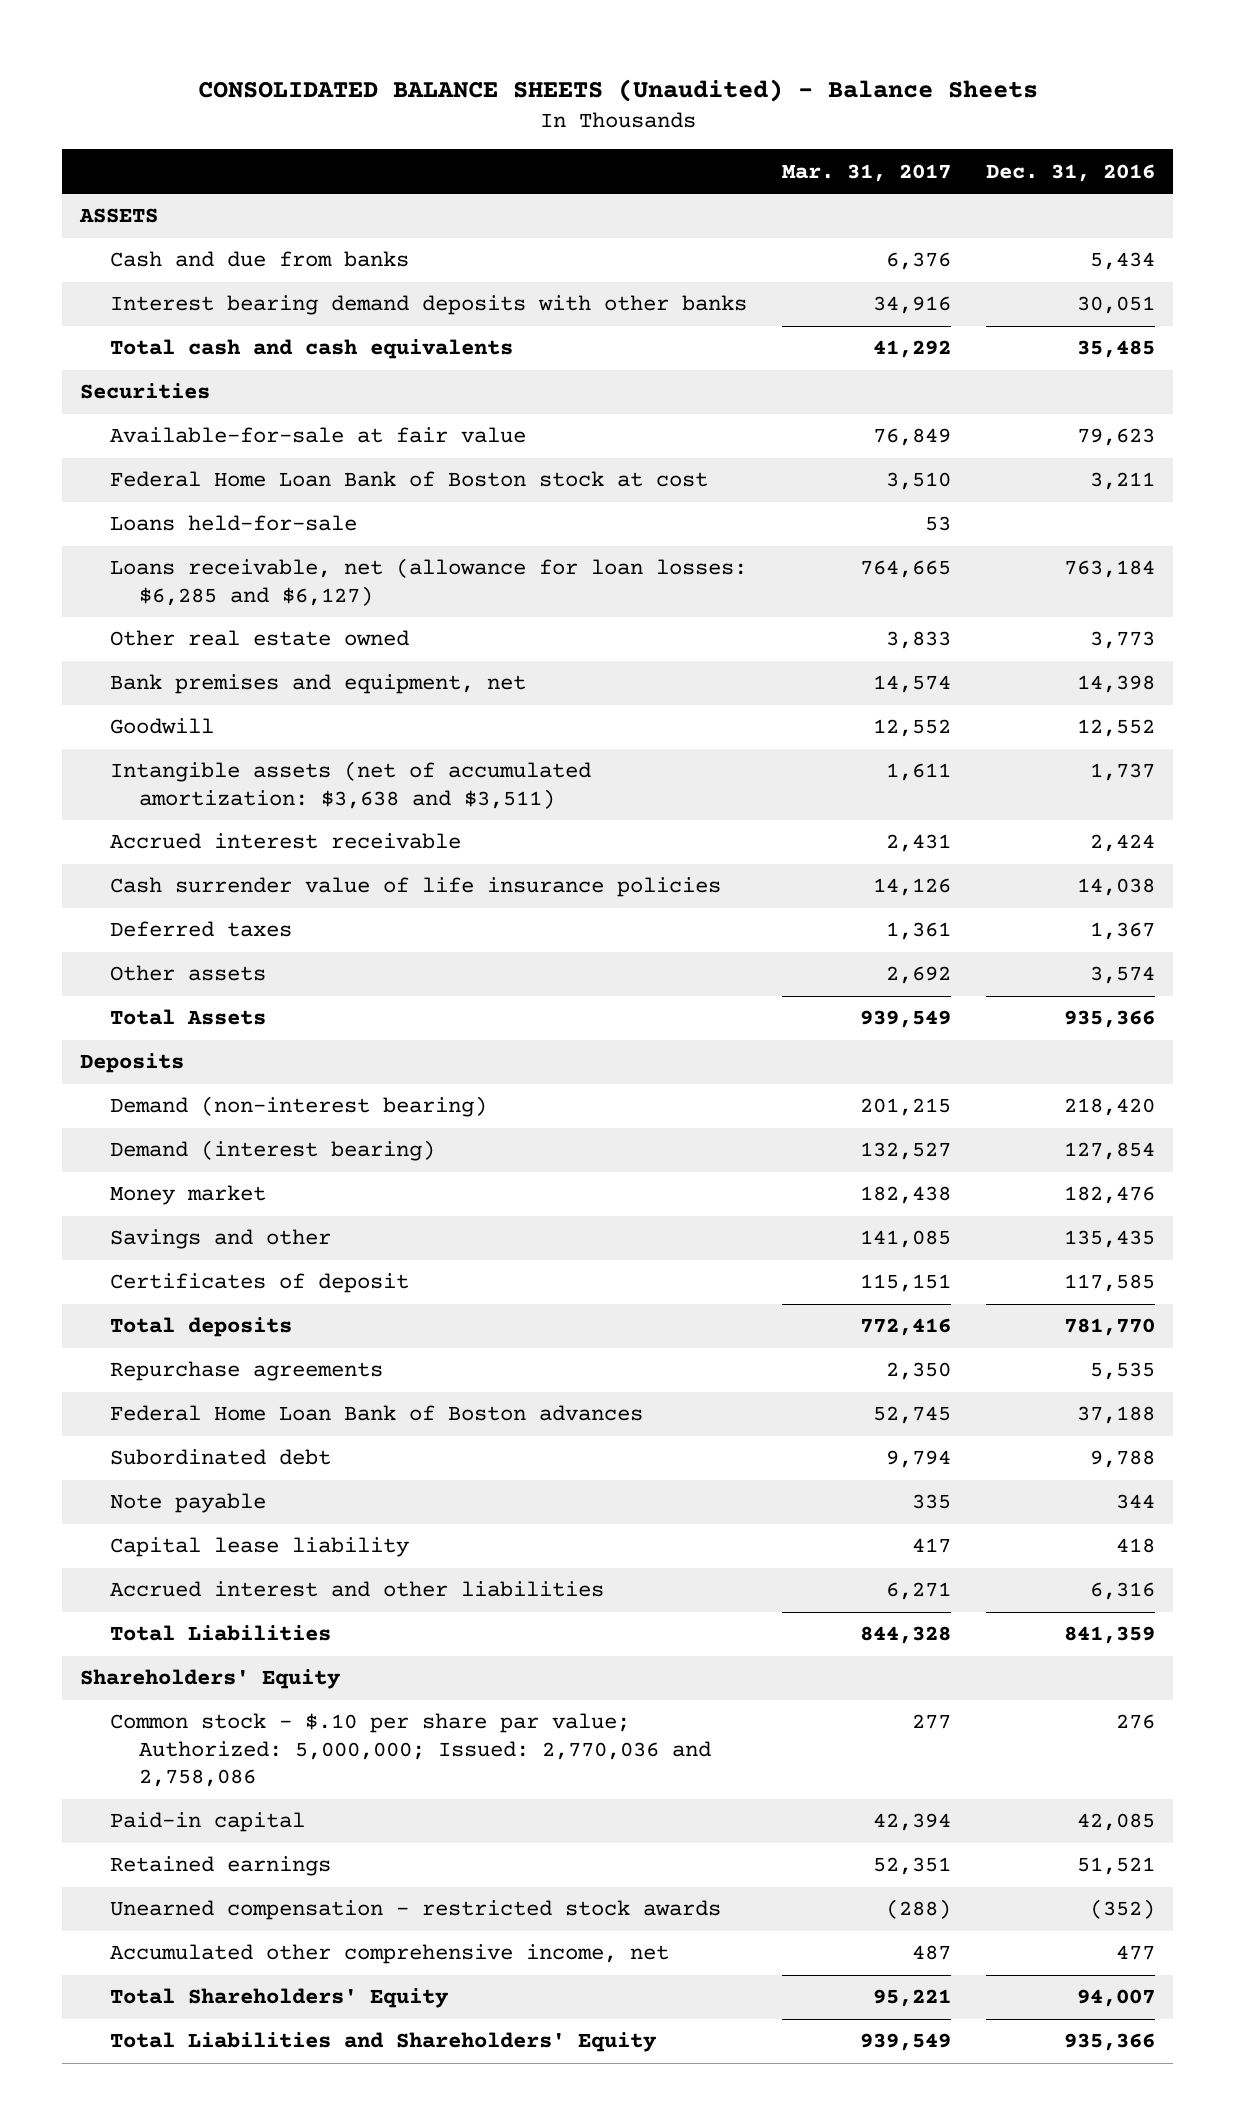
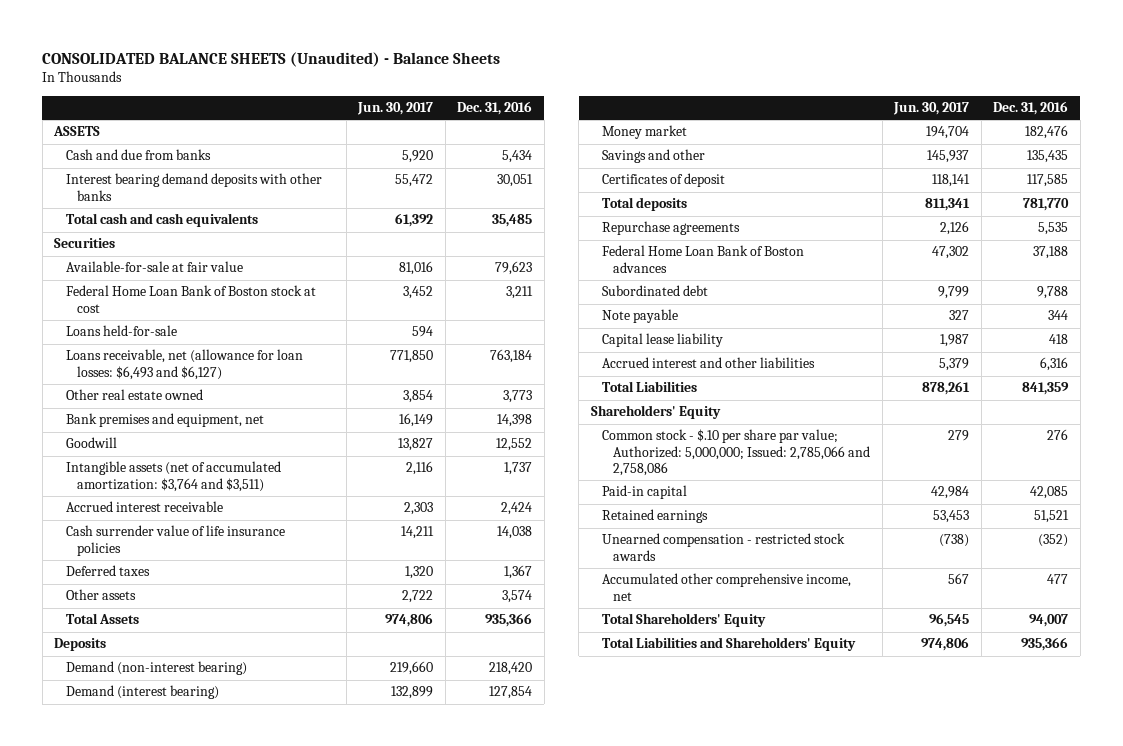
[781,163,951,182] Mar. 31, 2017 -> none
none -> [357,102,434,116] Jun. 30, 2017
[109,558,747,606] Loans receivable, net (allowance for loan losses: $6,285 and $6,127) -> [65,349,303,380] Loans receivable, net (allowance for loan losses: $6,493 and $6,127)
[109,761,591,809] Intangible assets (net of accumulated amortization: $3,638 and $3,511) -> [65,461,281,492] Intangible assets (net of accumulated amortization: $3,764 and $3,511)
[109,1713,712,1788] Common stock - $.10 per share par value; Authorized: 5,000,000; Issued: 2,770,036 and 2,758,086 -> [602,429,871,476] Common stock - $.10 per share par value; Authorized: 5,000,000; Issued: 2,785,066 and 2,758,086

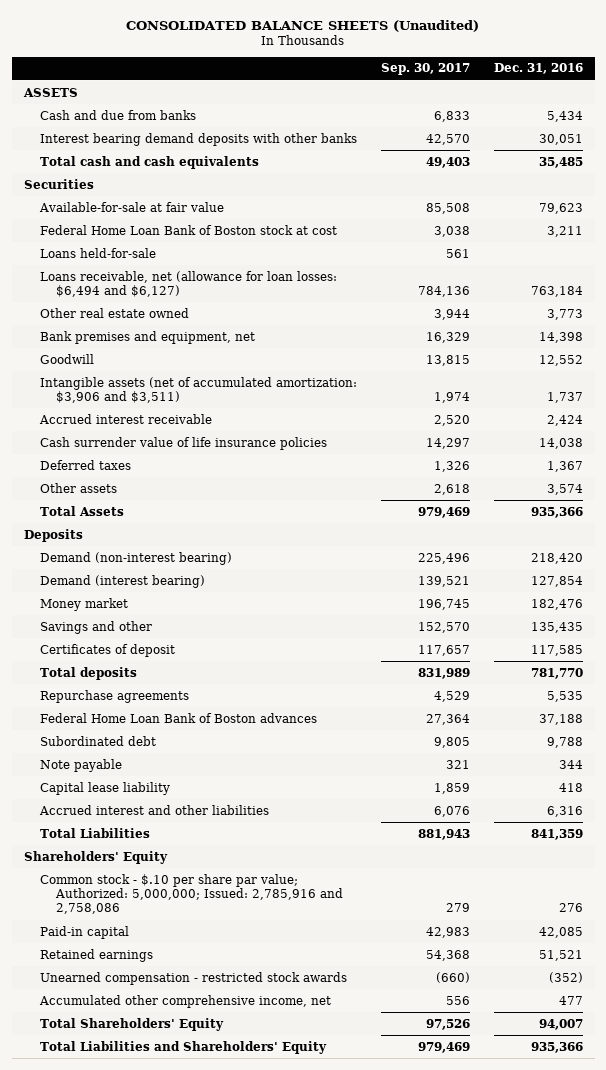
[42,51,501,67] CONSOLIDATED BALANCE SHEETS (Unaudited) - Balance Sheets -> [126,19,480,32] CONSOLIDATED BALANCE SHEETS (Unaudited)
[357,102,434,116] Jun. 30, 2017 -> none
none -> [380,63,470,76] Sep. 30, 2017
[65,349,303,380] Loans receivable, net (allowance for loan losses: $6,493 and $6,127) -> [40,270,338,298] Loans receivable, net (allowance for loan losses: $6,494 and $6,127)
[65,461,281,492] Intangible assets (net of accumulated amortization: $3,764 and $3,511) -> [40,376,358,404] Intangible assets (net of accumulated amortization: $3,906 and $3,511)
[602,429,871,476] Common stock - $.10 per share par value; Authorized: 5,000,000; Issued: 2,785,066 and 2,758,086 -> [40,873,344,915] Common stock - $.10 per share par value; Authorized: 5,000,000; Issued: 2,785,916 and 2,758,086

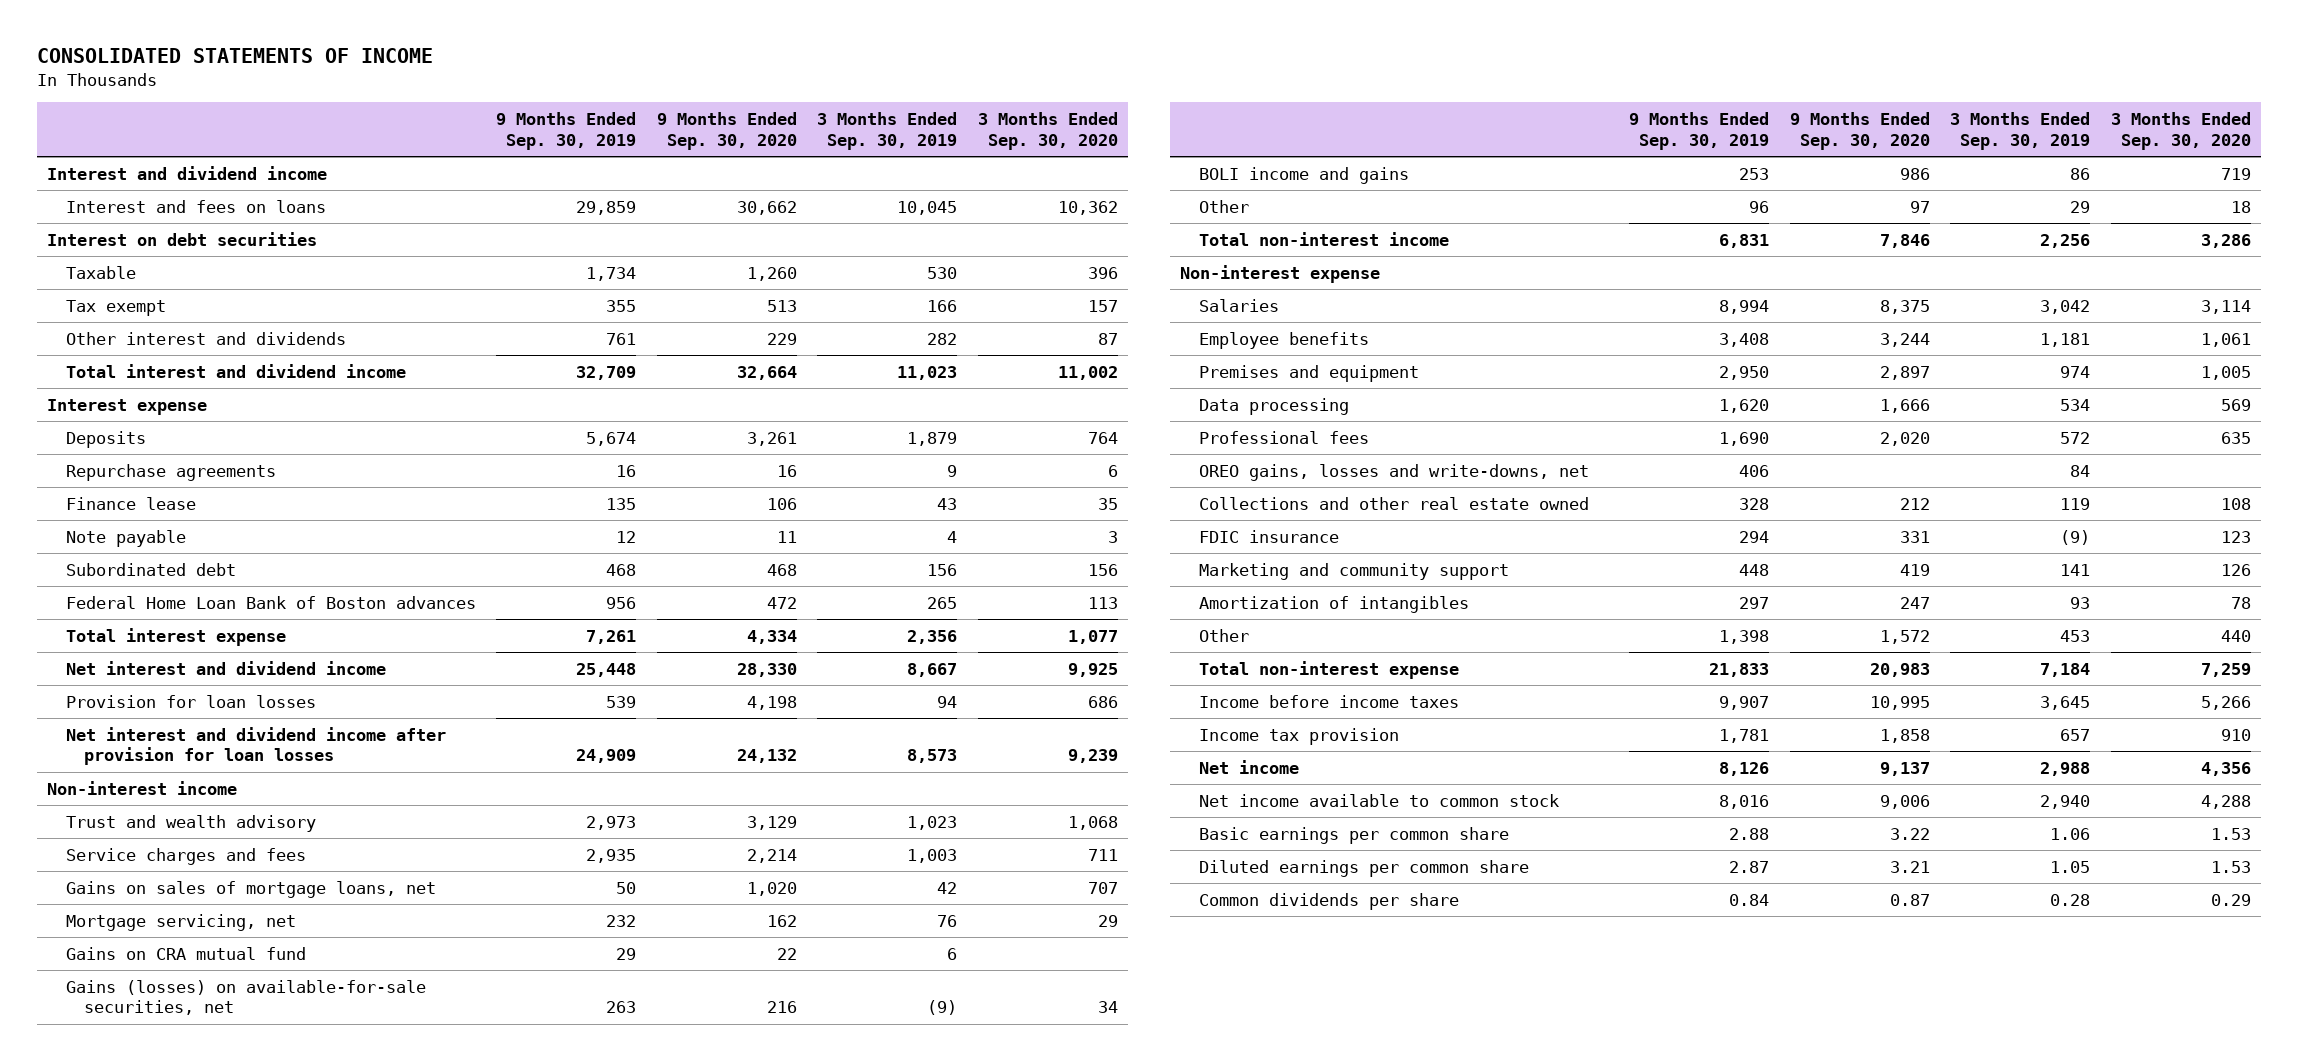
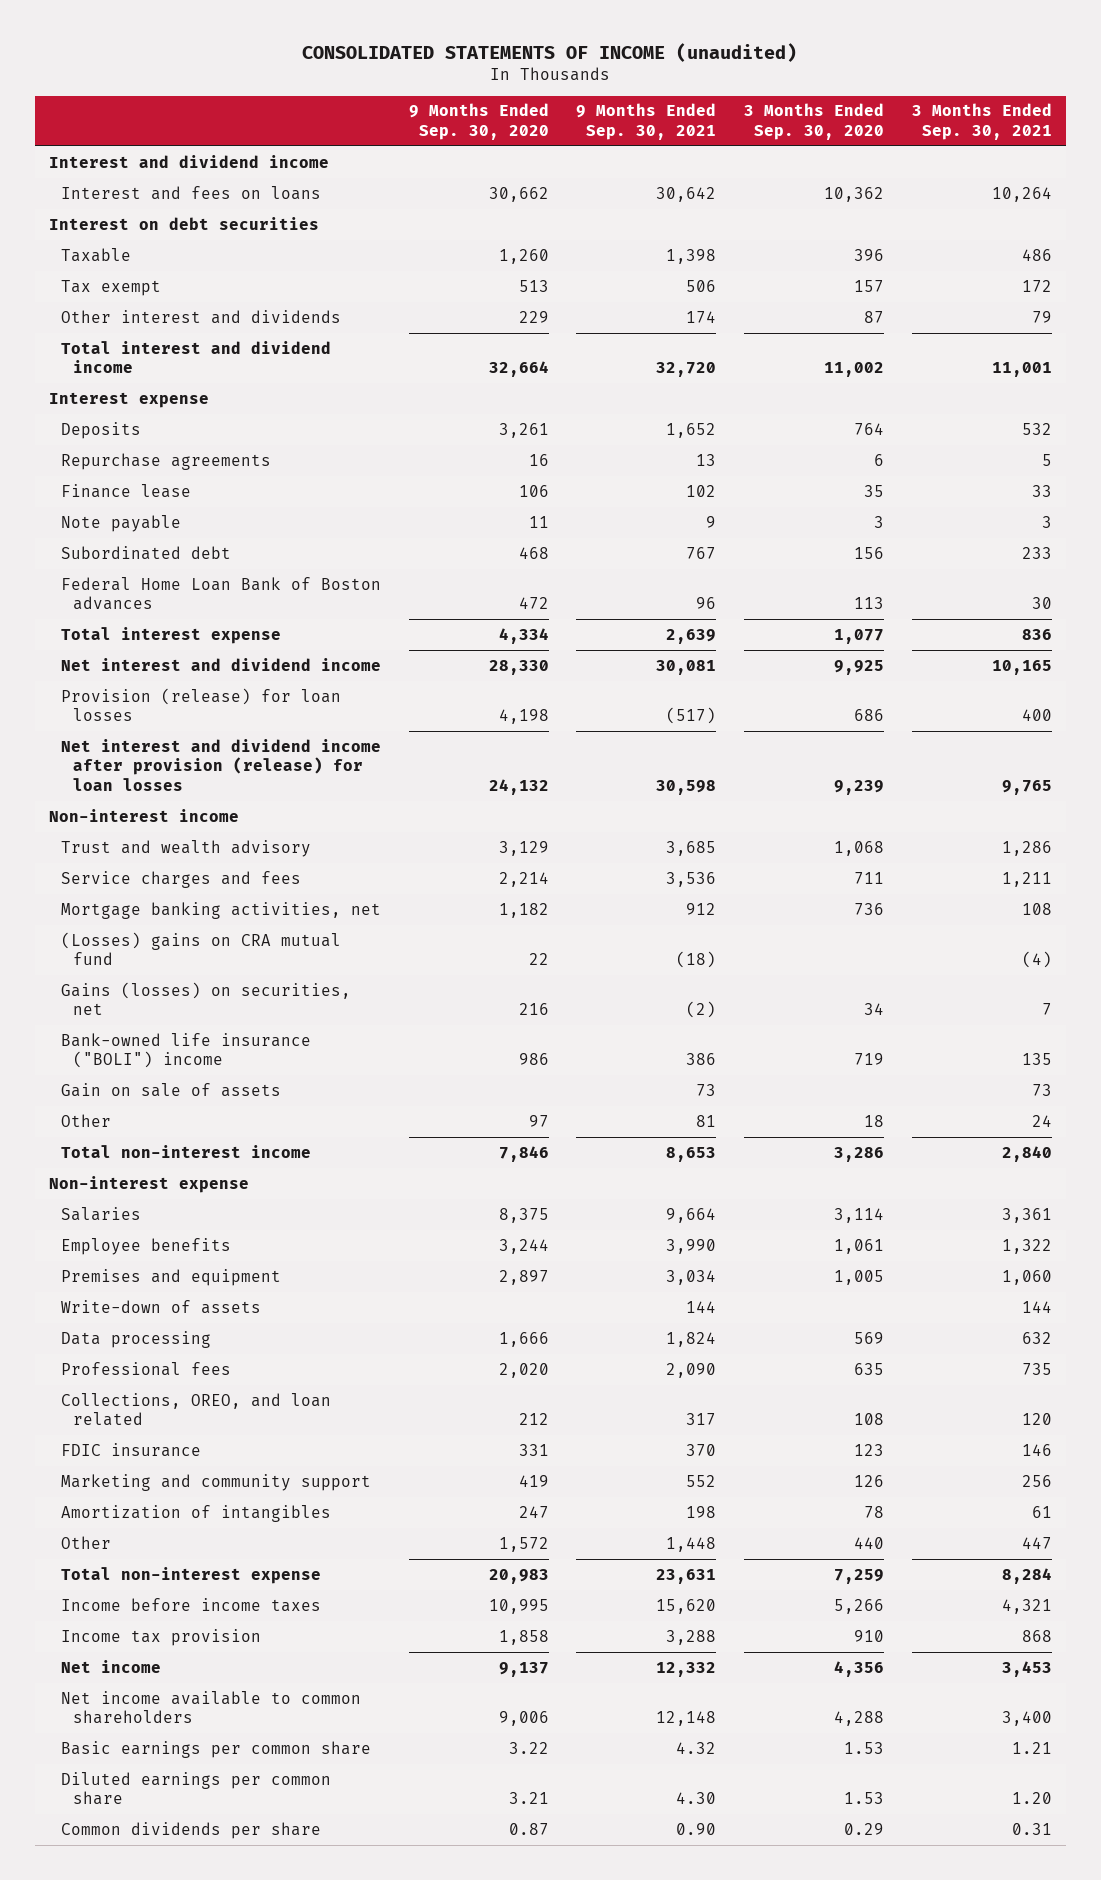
[37,48,434,64] CONSOLIDATED STATEMENTS OF INCOME -> [302,43,798,63] CONSOLIDATED STATEMENTS OF INCOME (unaudited)
[496,112,637,150] 9 Months Ended Sep. 30, 2019 -> none
[817,112,958,150] 3 Months Ended Sep. 30, 2019 -> none
none -> [576,103,717,140] 9 Months Ended Sep. 30, 2021
none -> [911,103,1052,140] 3 Months Ended Sep. 30, 2021
[65,694,316,708] Provision for loan losses -> [61,687,342,722] Provision (release) for loan losses
[65,726,446,766] Net interest and dividend income after provision for loan losses -> [61,738,382,791] Net interest and dividend income after provision (release) for loan losses
[65,880,436,898] Gains on sales of mortgage loans, net -> none
[65,913,296,931] Mortgage servicing, net -> [61,901,382,919] Mortgage banking activities, net
[766,914,797,927] 162 -> [498,902,549,918] 1,182
[1097,914,1118,927] 29 -> [854,902,885,915] 736
[65,946,306,960] Gains on CRA mutual fund -> [61,931,342,966] (Losses) gains on CRA mutual fund
[65,979,426,1016] Gains (losses) on available-for-sale securities, net -> [61,981,352,1016] Gains (losses) on securities, net
[1198,166,1409,184] BOLI income and gains -> [61,1032,312,1069] Bank-owned life insurance ("BOLI") income
none -> [61,1082,282,1097] Gain on sale of assets
none -> [61,1299,262,1314] Write-down of assets
[1198,463,1589,481] OREO gains, losses and write-downs, net -> none
[1198,496,1589,510] Collections and other real estate owned -> [61,1392,332,1427] Collections, OREO, and loan related
[1198,793,1559,807] Net income available to common stock -> [61,1690,362,1725] Net income available to common shareholders

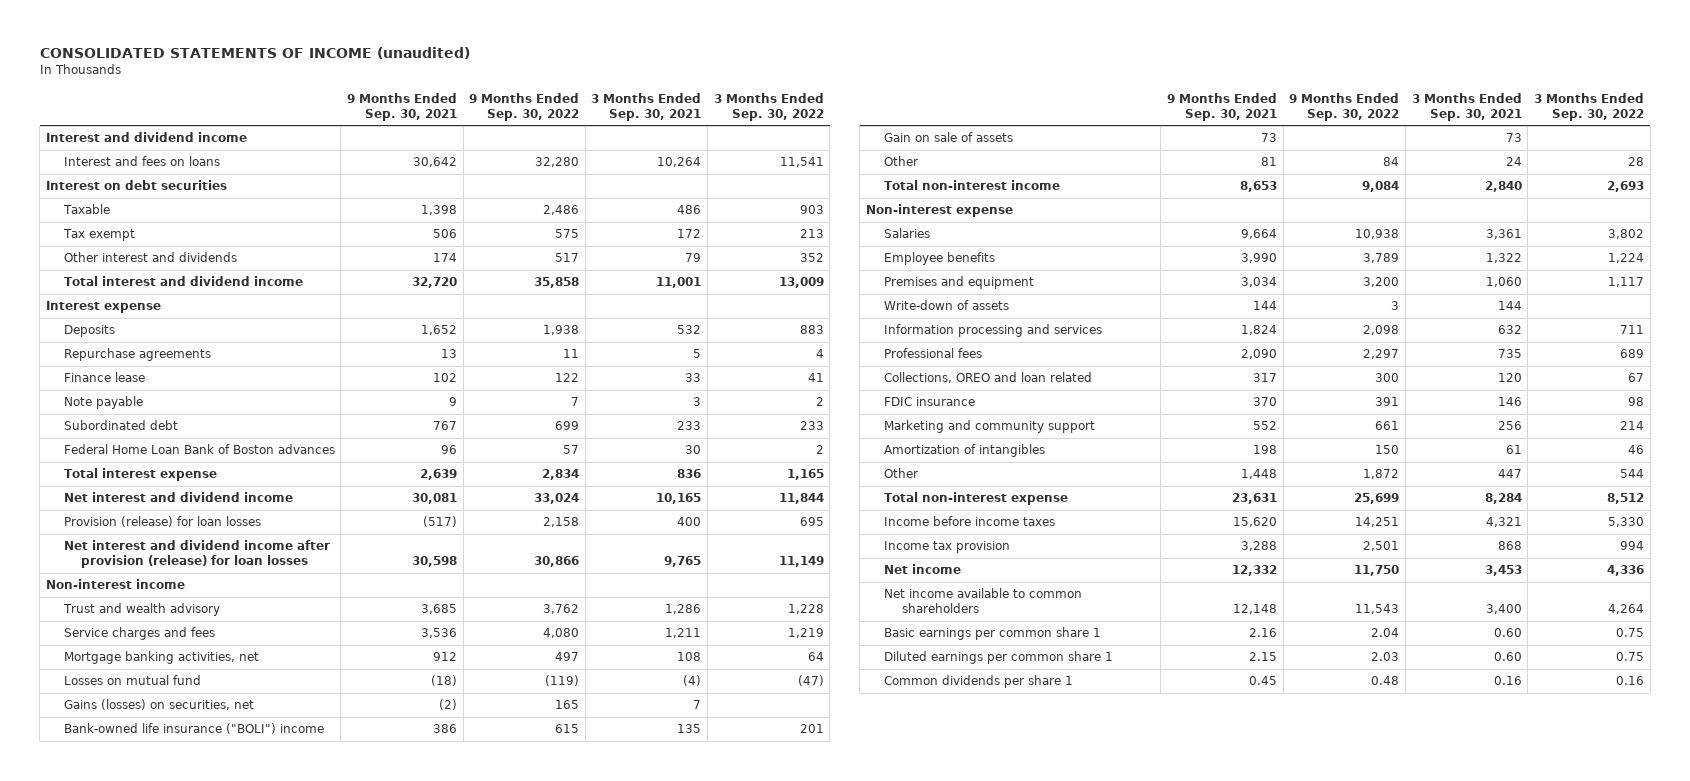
[408,103,549,140] 9 Months Ended Sep. 30, 2020 -> none
[744,103,885,140] 3 Months Ended Sep. 30, 2020 -> none
none -> [469,92,580,121] 9 Months Ended Sep. 30, 2022
none -> [713,92,824,121] 3 Months Ended Sep. 30, 2022
[61,931,342,966] (Losses) gains on CRA mutual fund -> [63,675,201,686] Losses on mutual fund
[61,1330,212,1348] Data processing -> [883,324,1102,338] Information processing and services
[61,1392,332,1427] Collections, OREO, and loan related -> [883,372,1092,384] Collections, OREO and loan related
[61,1740,372,1758] Basic earnings per common share -> [883,627,1101,641] Basic earnings per common share 1
[676,1741,717,1754] 4.32 -> [1249,628,1278,638] 2.16
[1011,1741,1052,1754] 1.21 -> [1493,628,1522,638] 0.60
[61,1771,332,1806] Diluted earnings per common share -> [883,651,1113,665] Diluted earnings per common share 1
[676,1792,717,1805] 4.30 -> [1249,652,1278,662] 2.15
[1011,1792,1052,1805] 1.20 -> [1493,652,1522,662] 0.60
[61,1821,322,1839] Common dividends per share -> [883,675,1073,689] Common dividends per share 1
[676,1822,717,1835] 0.90 -> [1249,676,1278,686] 0.45
[1011,1822,1052,1835] 0.31 -> [1493,676,1522,686] 0.16

